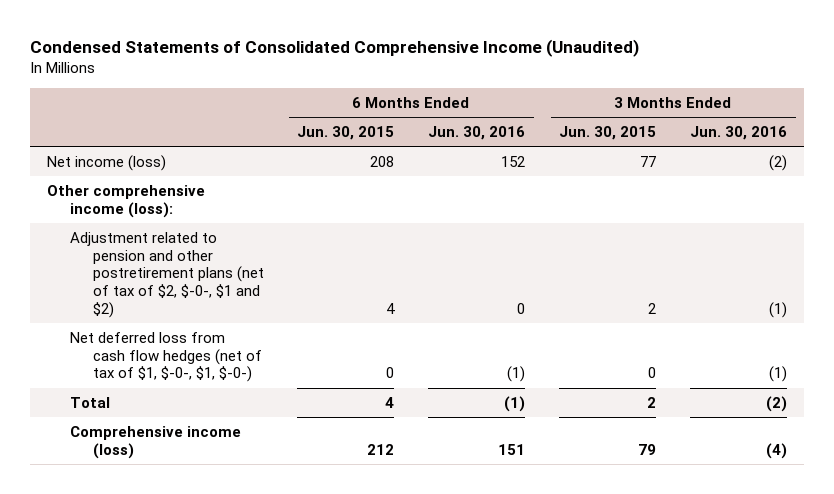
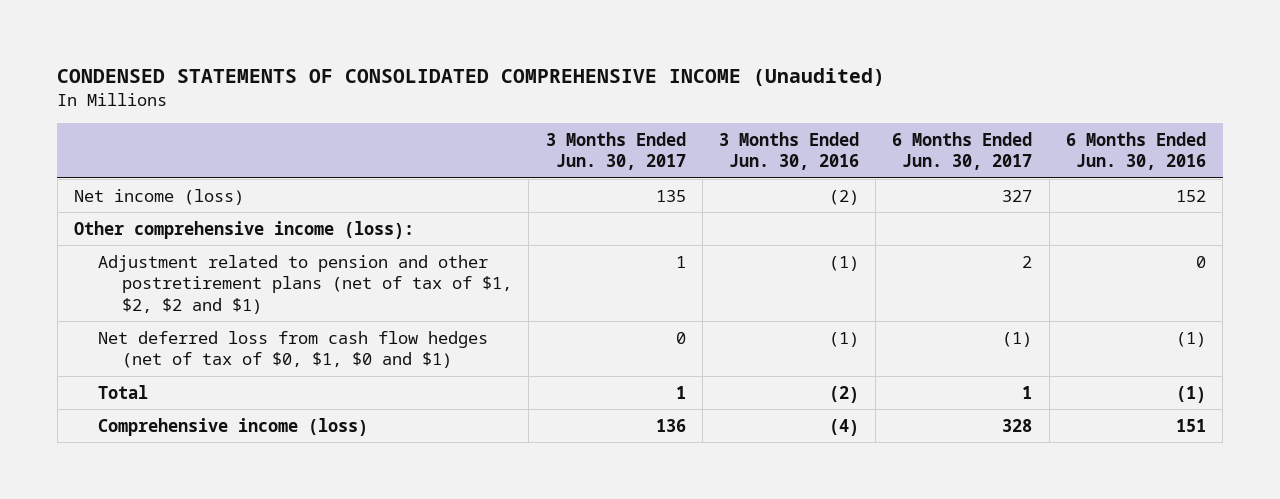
[30,39,640,58] Condensed Statements of Consolidated Comprehensive Income (Unaudited) -> [57,68,886,87] CONDENSED STATEMENTS OF CONSOLIDATED COMPREHENSIVE INCOME (Unaudited)
[297,125,395,140] Jun. 30, 2015 -> none
[559,125,657,140] Jun. 30, 2015 -> none
none -> [545,131,686,171] 3 Months Ended Jun. 30, 2017
none -> [892,131,1033,171] 6 Months Ended Jun. 30, 2017
[69,231,264,319] Adjustment related to pension and other postretirement plans (net of tax of $2, $-0-, $1 and $2) -> [98,254,513,314] Adjustment related to pension and other postretirement plans (net of tax of $1, $2, $2 and $1)
[69,331,262,383] Net deferred loss from cash flow hedges (net of tax of $1, $-0-, $1, $-0-) -> [98,330,489,369] Net deferred loss from cash flow hedges (net of tax of $0, $1, $0 and $1)

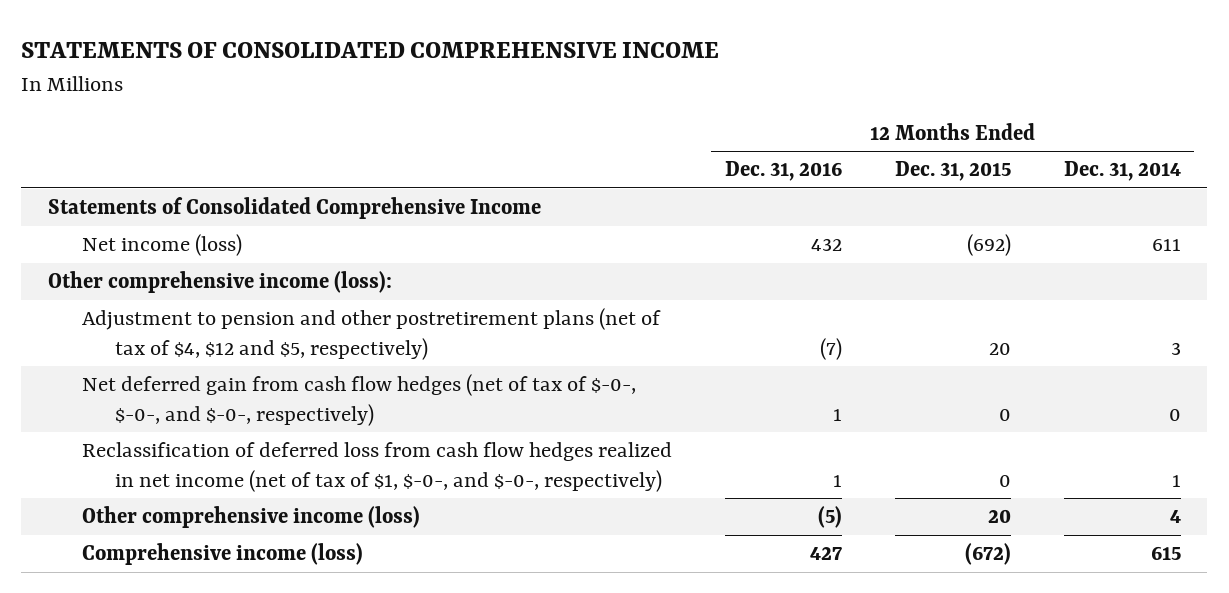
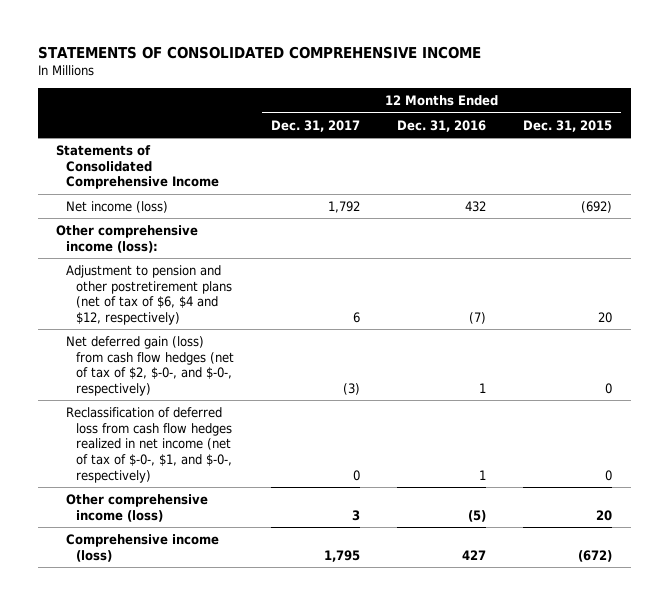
[1063,161,1181,182] Dec. 31, 2014 -> none
none -> [271,119,361,132] Dec. 31, 2017
[81,308,661,360] Adjustment to pension and other postretirement plans (net of tax of $4, $12 and $5, respectively) -> [66,264,233,325] Adjustment to pension and other postretirement plans (net of tax of $6, $4 and $12, respectively)
[81,374,636,426] Net deferred gain from cash flow hedges (net of tax of $-0-, $-0-, and $-0-, respectively) -> [66,335,235,396] Net deferred gain (loss) from cash flow hedges (net of tax of $2, $-0-, and $-0-, respectively)
[81,442,672,492] Reclassification of deferred loss from cash flow hedges realized in net income (net of tax of $1, $-0-, and $-0-, respectively) -> [66,406,233,483] Reclassification of deferred loss from cash flow hedges realized in net income (net of tax of $-0-, $1, and $-0-, respectively)

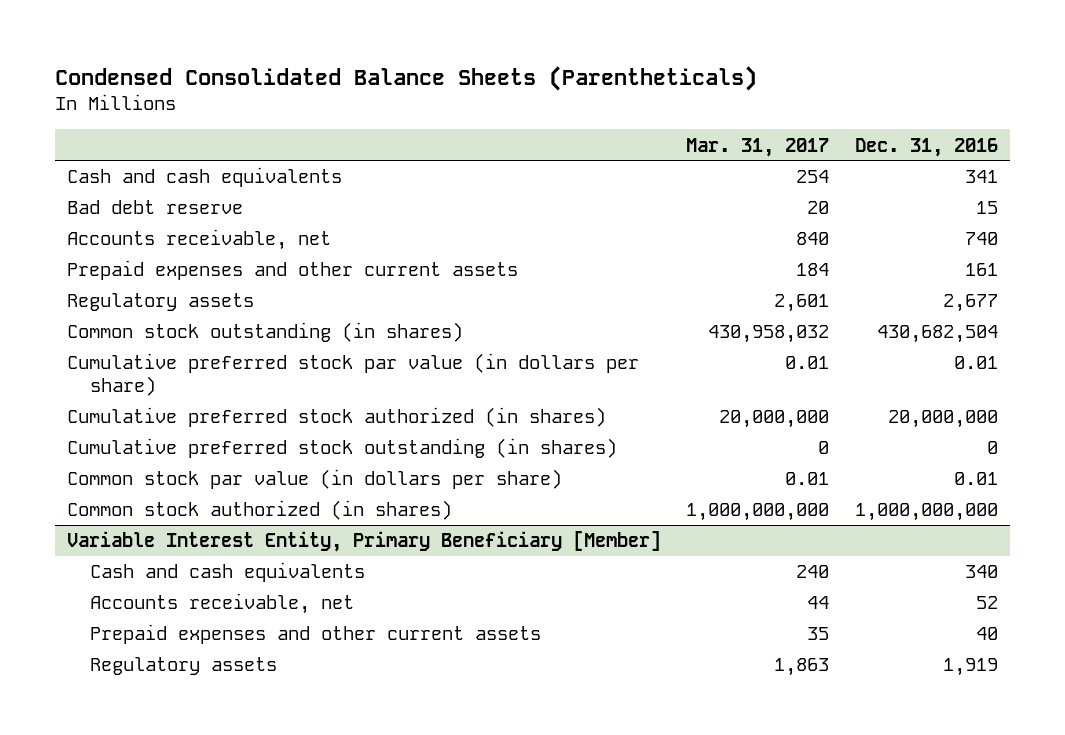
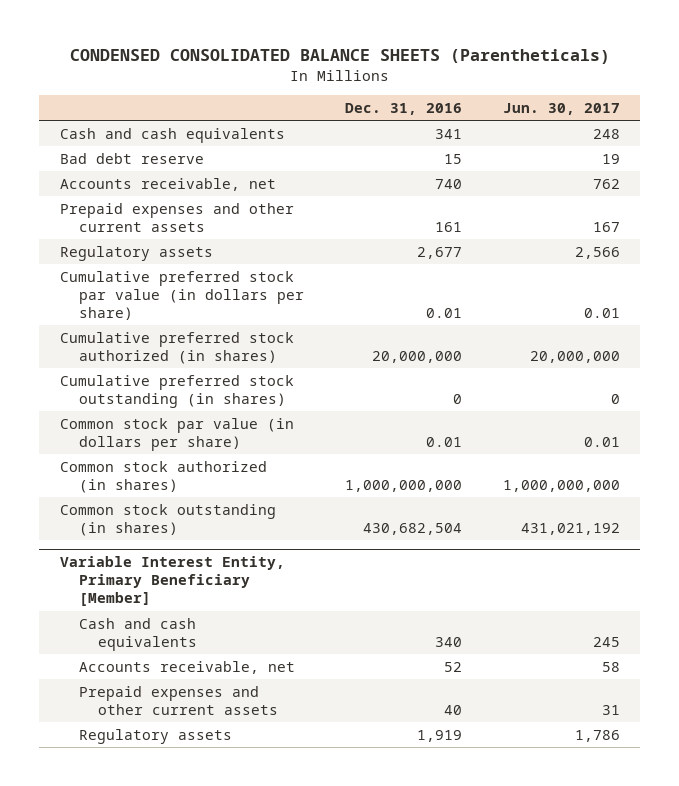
[54,65,757,91] Condensed Consolidated Balance Sheets (Parentheticals) -> [69,49,610,65] CONDENSED CONSOLIDATED BALANCE SHEETS (Parentheticals)
[686,137,830,157] Mar. 31, 2017 -> none
none -> [502,102,620,115] Jun. 30, 2017
[67,322,464,343] Common stock outstanding (in shares) -> [59,503,276,536] Common stock outstanding (in shares)

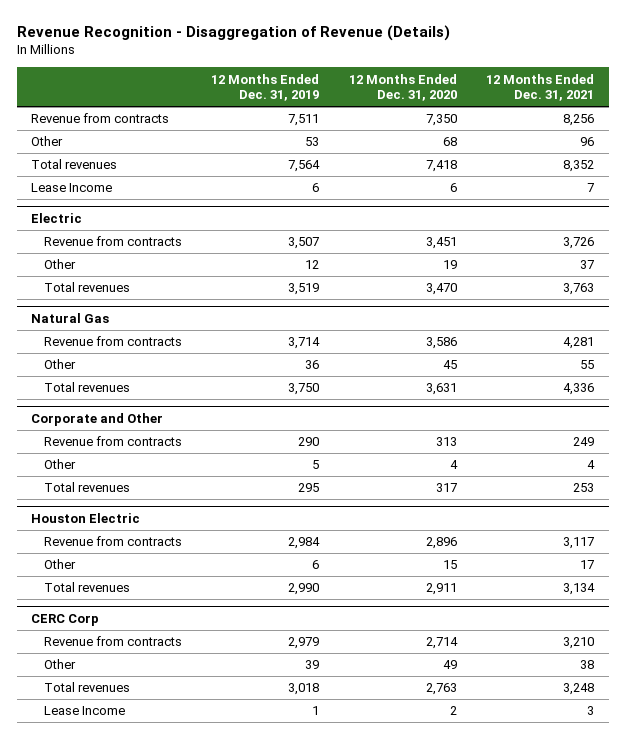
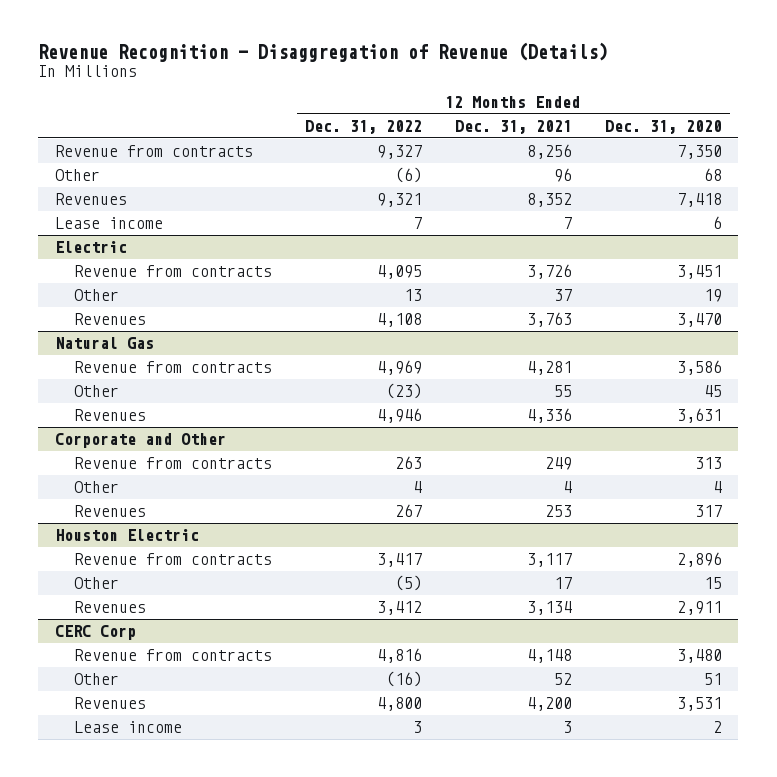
[211,73,320,102] 12 Months Ended Dec. 31, 2019 -> none
none -> [304,119,422,134] Dec. 31, 2022
[31,159,118,170] Total revenues -> [54,193,127,206] Revenues
[31,183,113,193] Lease Income -> [54,217,163,230] Lease income
[44,282,131,293] Total revenues -> [73,313,146,326] Revenues
[44,382,131,393] Total revenues -> [73,409,146,422] Revenues
[44,482,131,493] Total revenues -> [73,505,146,518] Revenues
[44,582,131,593] Total revenues -> [73,601,146,614] Revenues
[425,637,458,650] 2,714 -> [676,649,722,664] 3,480
[562,637,594,650] 3,210 -> [526,649,572,664] 4,148
[442,660,457,670] 49 -> [703,673,722,686] 51
[579,660,594,670] 38 -> [553,673,572,686] 52
[44,682,131,693] Total revenues -> [73,697,146,710] Revenues
[425,683,457,696] 2,763 -> [676,697,722,712] 3,531
[562,683,594,696] 3,248 -> [526,697,572,712] 4,200
[44,706,126,716] Lease Income -> [73,721,182,734] Lease income

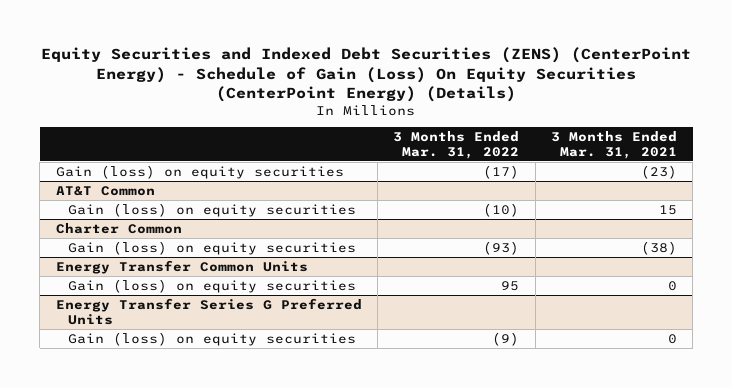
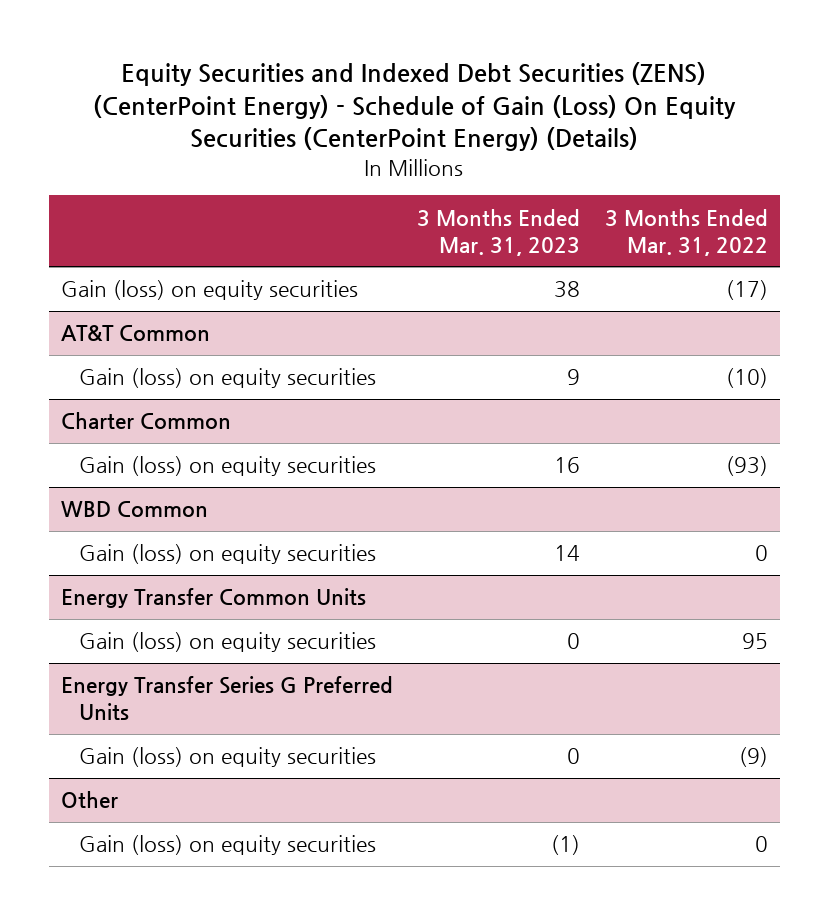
[550,130,677,159] 3 Months Ended Mar. 31, 2021 -> none
none -> [417,208,581,256] 3 Months Ended Mar. 31, 2023
none -> [60,501,208,518] WBD Common
none -> [79,544,377,565] Gain (loss) on equity securities
none -> [60,791,118,809] Other
none -> [79,835,377,856] Gain (loss) on equity securities

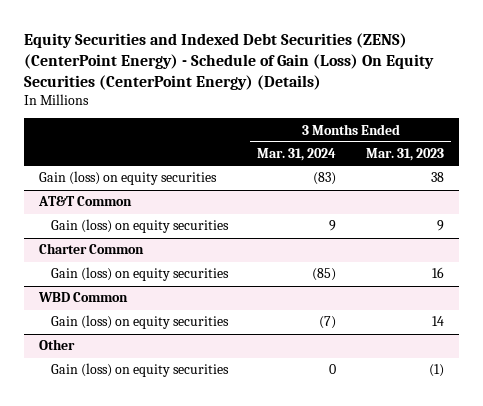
[604,208,768,256] 3 Months Ended Mar. 31, 2022 -> none
none -> [257,148,337,162] Mar. 31, 2024
[60,588,366,609] Energy Transfer Common Units -> none
[79,632,377,653] Gain (loss) on equity securities -> none
[60,676,393,721] Energy Transfer Series G Preferred Units -> none
[79,747,377,768] Gain (loss) on equity securities -> none

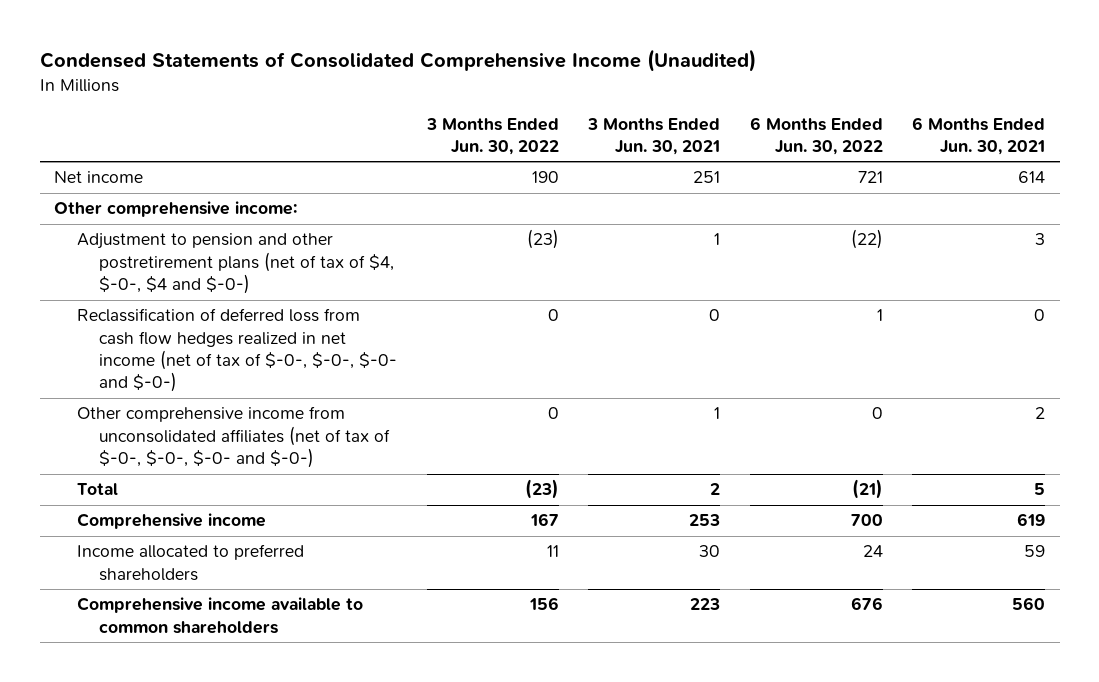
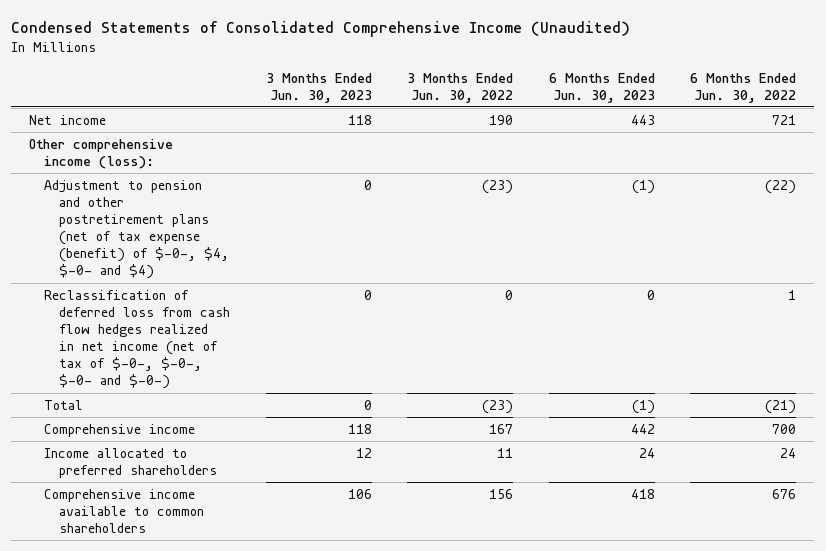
[587,117,721,155] 3 Months Ended Jun. 30, 2021 -> none
[911,116,1045,155] 6 Months Ended Jun. 30, 2021 -> none
none -> [265,72,372,103] 3 Months Ended Jun. 30, 2023
none -> [548,72,655,103] 6 Months Ended Jun. 30, 2023
[54,201,298,218] Other comprehensive income: -> [29,138,174,169] Other comprehensive income (loss):
[76,233,395,295] Adjustment to pension and other postretirement plans (net of tax of $4, $-0-, $4 and $-0-) -> [44,179,230,280] Adjustment to pension and other postretirement plans (net of tax expense (benefit) of $-0-, $4, $-0- and $4)
[76,406,391,469] Other comprehensive income from unconsolidated affiliates (net of tax of $-0-, $-0-, $-0- and $-0-) -> none

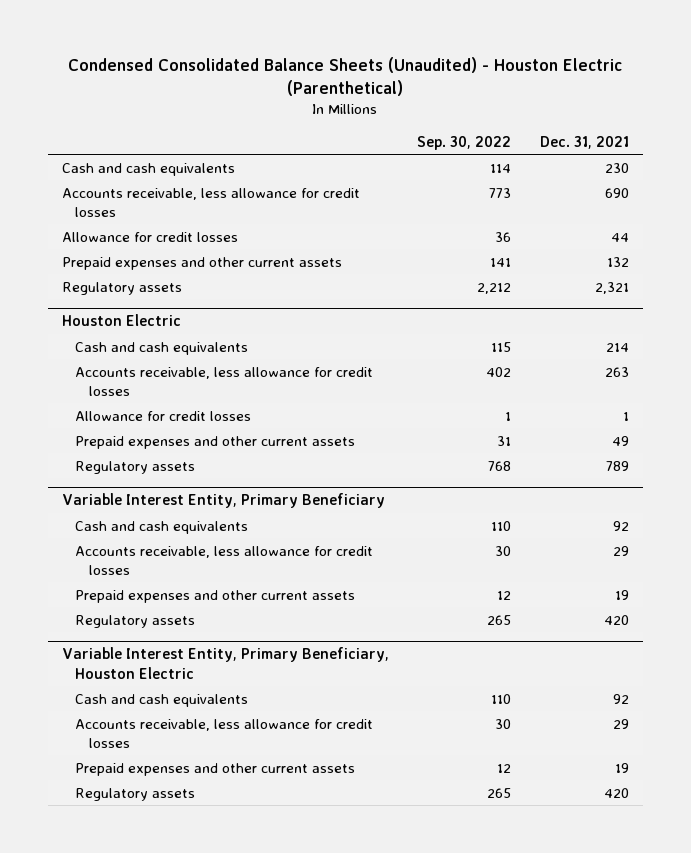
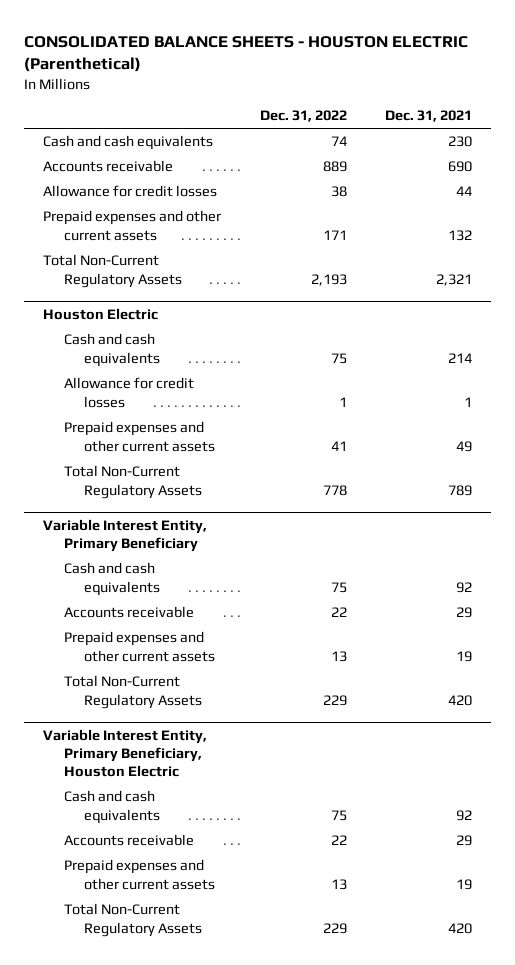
[68,56,623,97] Condensed Consolidated Balance Sheets (Unaudited) - Houston Electric (Parenthetical) -> [24,35,469,73] CONSOLIDATED BALANCE SHEETS - HOUSTON ELECTRIC (Parenthetical)
[417,135,512,150] Sep. 30, 2022 -> none
none -> [259,110,347,123] Dec. 31, 2022
[61,187,360,217] Accounts receivable, less allowance for credit losses -> [43,160,174,173] Accounts receivable
[61,281,182,295] Regulatory assets -> [43,254,182,288] Total Non-Current Regulatory Assets
[75,366,374,396] Accounts receivable, less allowance for credit losses -> none
[75,460,196,474] Regulatory assets -> [63,465,203,499] Total Non-Current Regulatory Assets
[75,545,374,575] Accounts receivable, less allowance for credit losses -> [63,606,194,619] Accounts receivable
[75,614,196,628] Regulatory assets -> [63,675,203,709] Total Non-Current Regulatory Assets
[75,718,374,748] Accounts receivable, less allowance for credit losses -> [63,834,194,847] Accounts receivable
[75,787,196,801] Regulatory assets -> [63,903,203,937] Total Non-Current Regulatory Assets

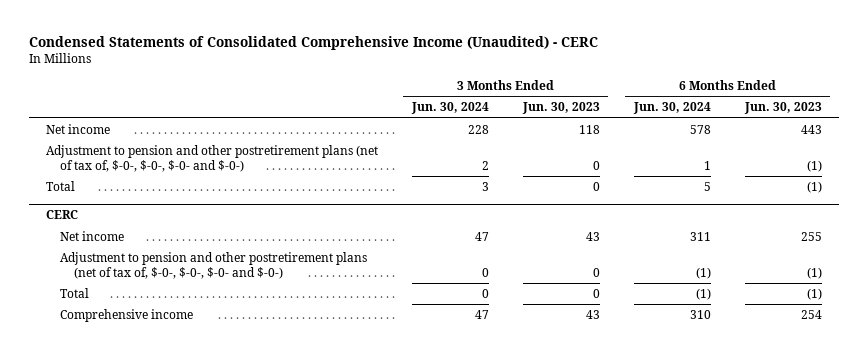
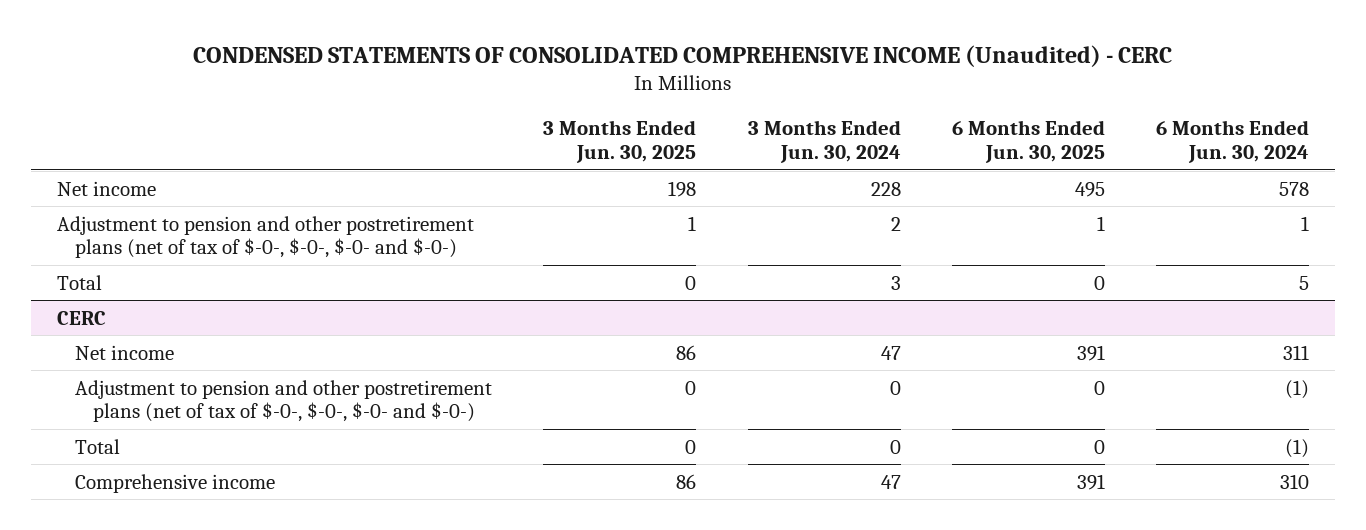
[29,36,599,51] Condensed Statements of Consolidated Comprehensive Income (Unaudited) - CERC -> [193,44,1173,67] CONDENSED STATEMENTS OF CONSOLIDATED COMPREHENSIVE INCOME (Unaudited) - CERC
[521,102,600,115] Jun. 30, 2023 -> none
[743,102,822,115] Jun. 30, 2023 -> none
none -> [543,120,697,163] 3 Months Ended Jun. 30, 2025
none -> [951,120,1105,163] 6 Months Ended Jun. 30, 2025
[45,144,378,172] Adjustment to pension and other postretirement plans (net of tax of, $-0-, $-0-, $-0- and $-0-) -> [57,215,475,259] Adjustment to pension and other postretirement plans (net of tax of $-0-, $-0-, $-0- and $-0-)
[60,251,368,279] Adjustment to pension and other postretirement plans (net of tax of, $-0-, $-0-, $-0- and $-0-) -> [74,379,492,423] Adjustment to pension and other postretirement plans (net of tax of $-0-, $-0-, $-0- and $-0-)

